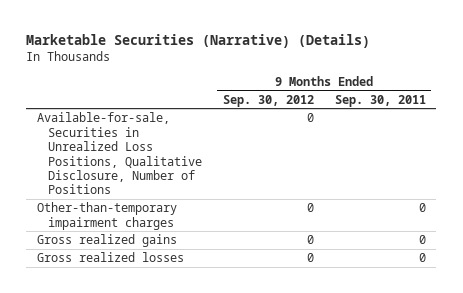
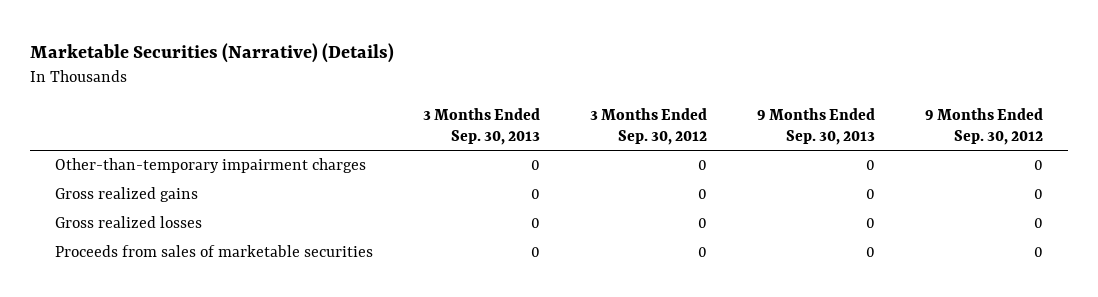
[334,94,426,107] Sep. 30, 2011 -> none
none -> [423,107,541,145] 3 Months Ended Sep. 30, 2013
none -> [590,107,708,145] 3 Months Ended Sep. 30, 2012
none -> [756,107,875,145] 9 Months Ended Sep. 30, 2013
[36,112,202,195] Available-for-sale, Securities in Unrealized Loss Positions, Qualitative Disclosure, Number of Positions -> none
none -> [55,245,374,258] Proceeds from sales of marketable securities

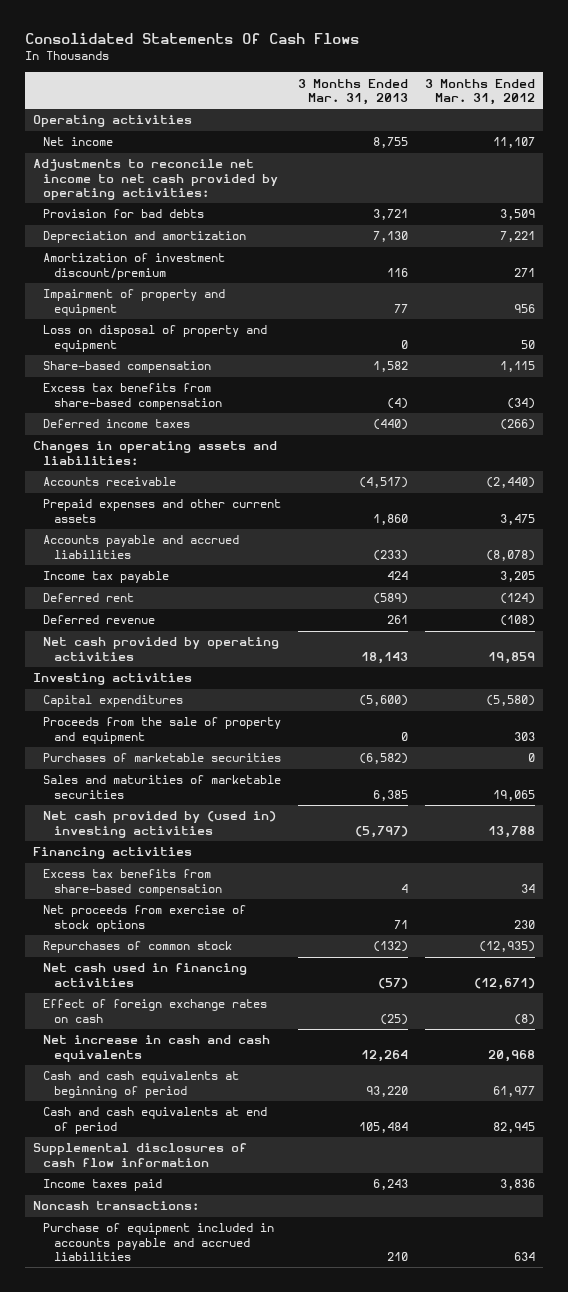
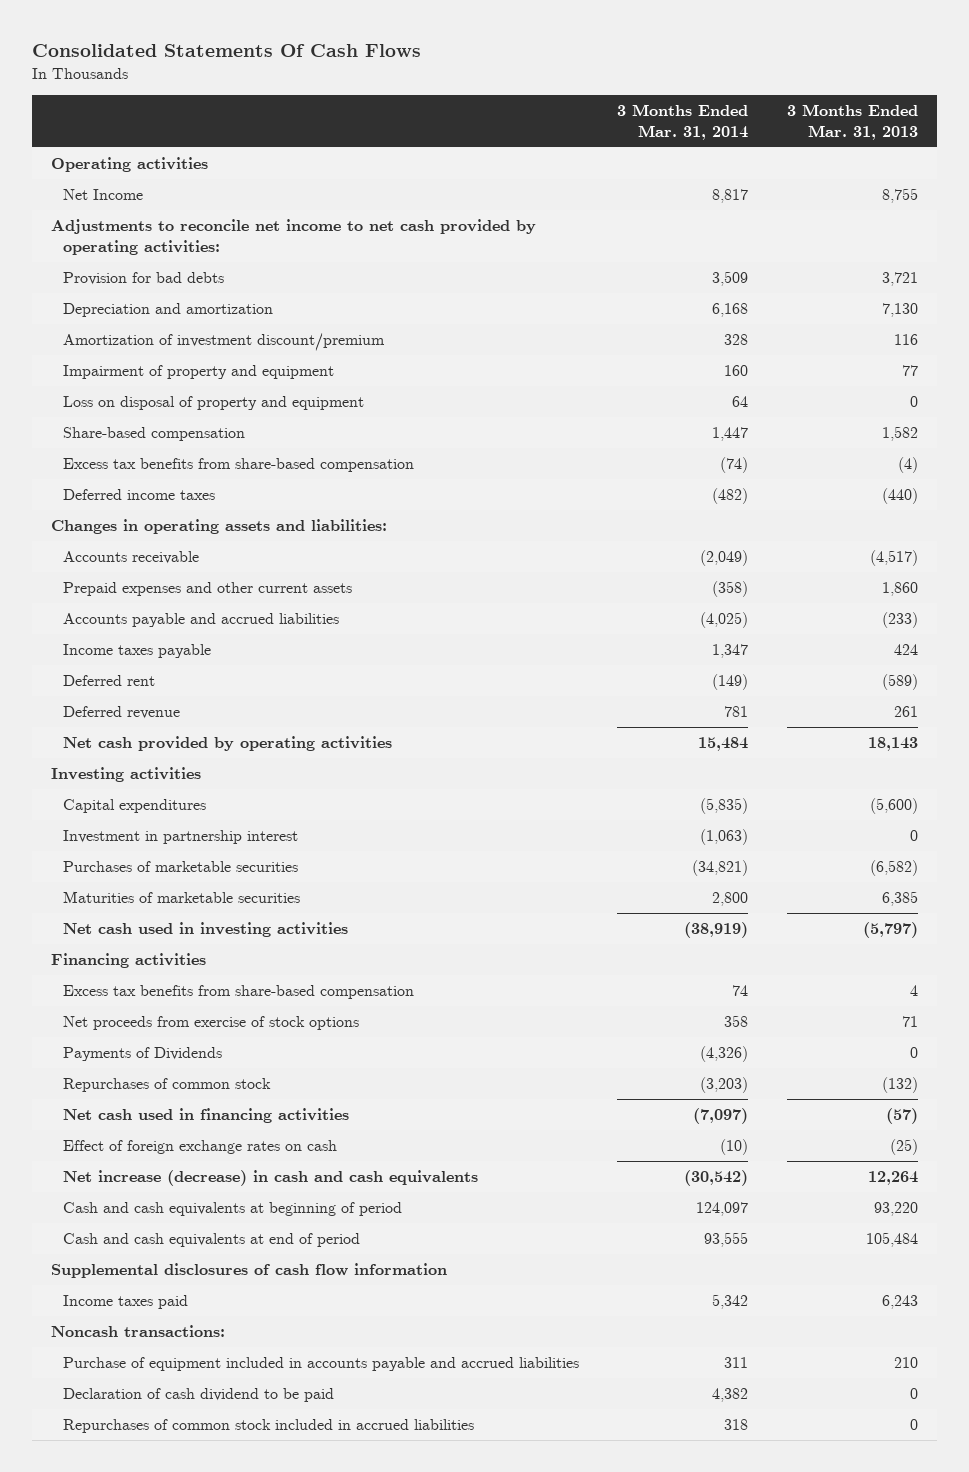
[424,78,535,105] 3 Months Ended Mar. 31, 2012 -> none
none -> [617,104,749,140] 3 Months Ended Mar. 31, 2014
[43,137,114,147] Net income -> [62,189,143,201] Net Income
[43,571,170,584] Income tax payable -> [62,644,211,659] Income taxes payable
[43,717,282,744] Proceeds from the sale of property and equipment -> none
none -> [62,830,298,845] Investment in partnership interest
[43,775,282,799] Sales and maturities of marketable securities -> [62,891,300,904] Maturities of marketable securities
[43,811,277,838] Net cash provided by (used in) investing activities -> [62,922,348,938] Net cash used in investing activities
none -> [62,1047,222,1062] Payments of Dividends
[43,1035,271,1062] Net increase in cash and cash equivalents -> [62,1170,478,1187] Net increase (decrease) in cash and cash equivalents
none -> [62,1388,334,1403] Declaration of cash dividend to be paid
none -> [62,1419,474,1434] Repurchases of common stock included in accrued liabilities

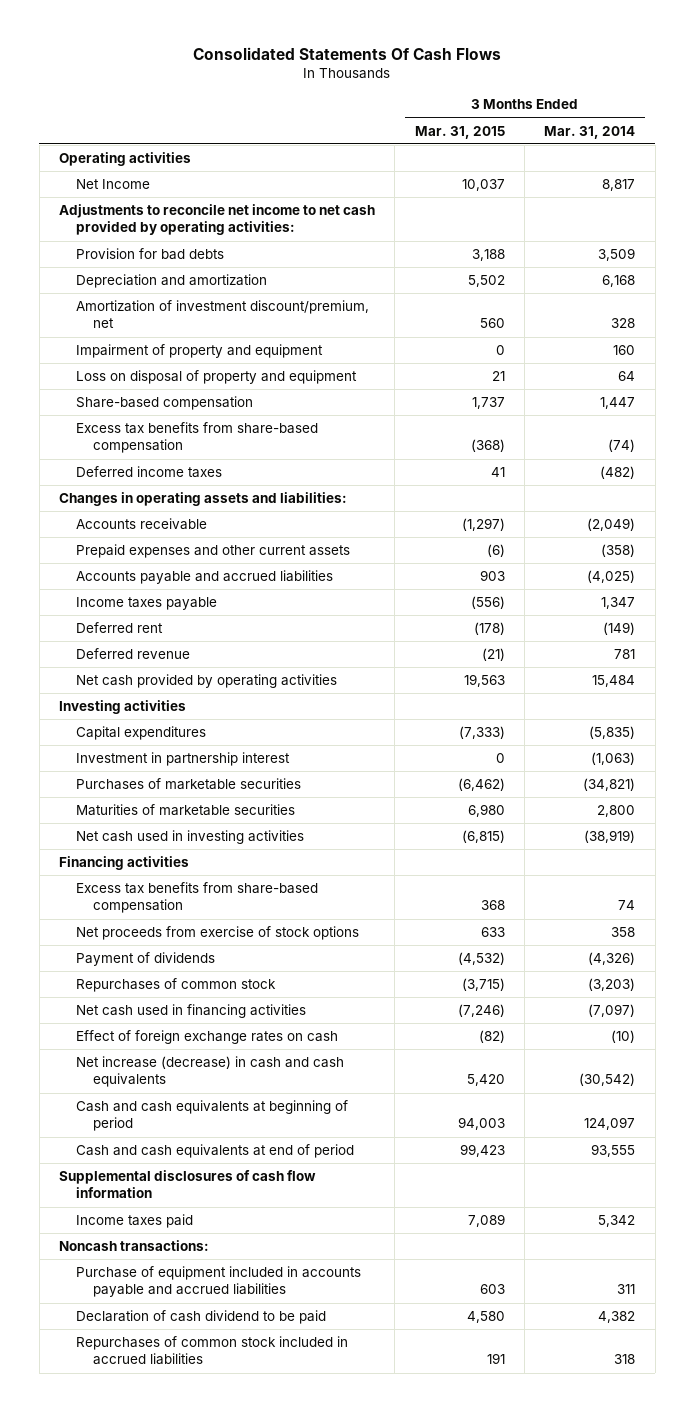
[786,104,918,140] 3 Months Ended Mar. 31, 2013 -> none
none -> [414,125,505,139] Mar. 31, 2015
[62,333,385,352] Amortization of investment discount/premium -> [76,300,370,329] Amortization of investment discount/premium, net
[62,1047,222,1062] Payments of Dividends -> [76,952,216,967] Payment of dividends

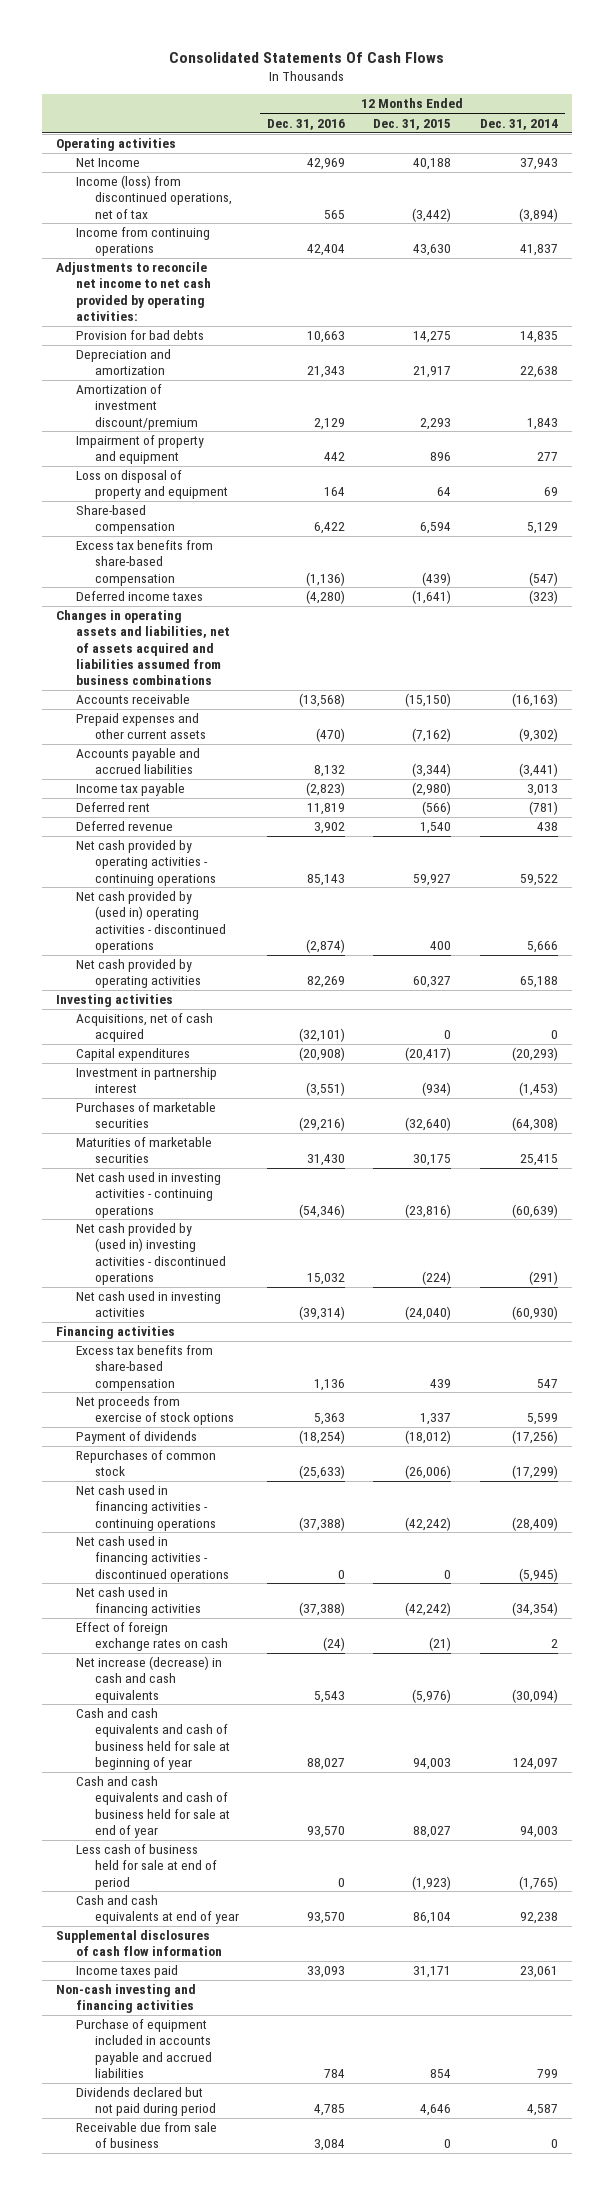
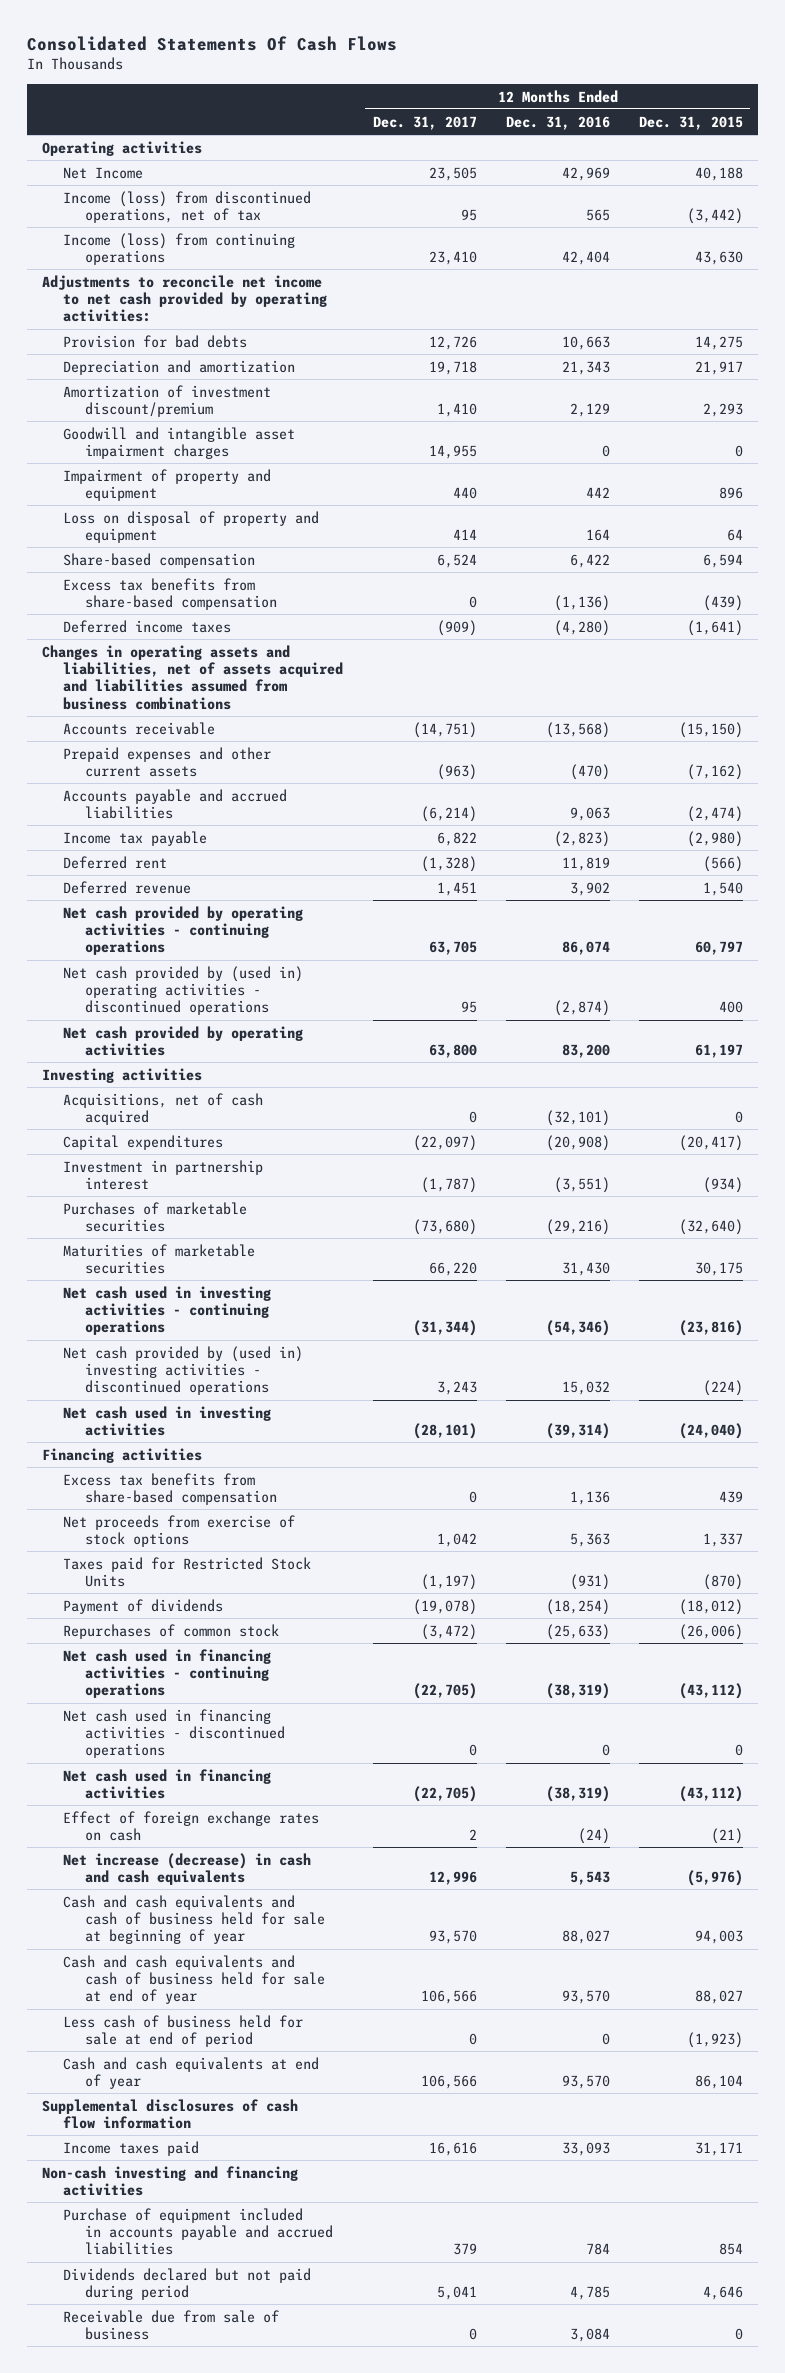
[479,118,558,130] Dec. 31, 2014 -> none
none -> [372,115,477,130] Dec. 31, 2017
[75,227,210,257] Income from continuing operations -> [63,232,296,266] Income (loss) from continuing operations
none -> [63,426,296,460] Goodwill and intangible asset impairment charges
[314,765,346,778] 8,132 -> [569,807,610,822] 9,063
[412,763,452,778] (3,344) -> [687,806,744,823] (2,474)
[307,873,346,886] 85,143 -> [561,941,610,956] 86,074
[413,873,452,886] 59,927 -> [695,941,744,956] 60,797
[307,976,346,989] 82,269 -> [561,1044,610,1059] 83,200
[413,976,452,989] 60,327 -> [695,1044,744,1059] 61,197
none -> [63,1556,312,1588] Taxes paid for Restricted Stock Units
[299,1516,346,1531] (37,388) -> [545,1683,610,1700] (38,319)
[405,1516,452,1531] (42,242) -> [679,1683,744,1700] (43,112)
[299,1602,346,1617] (37,388) -> [545,1786,610,1803] (38,319)
[405,1602,452,1617] (42,242) -> [679,1786,744,1803] (43,112)

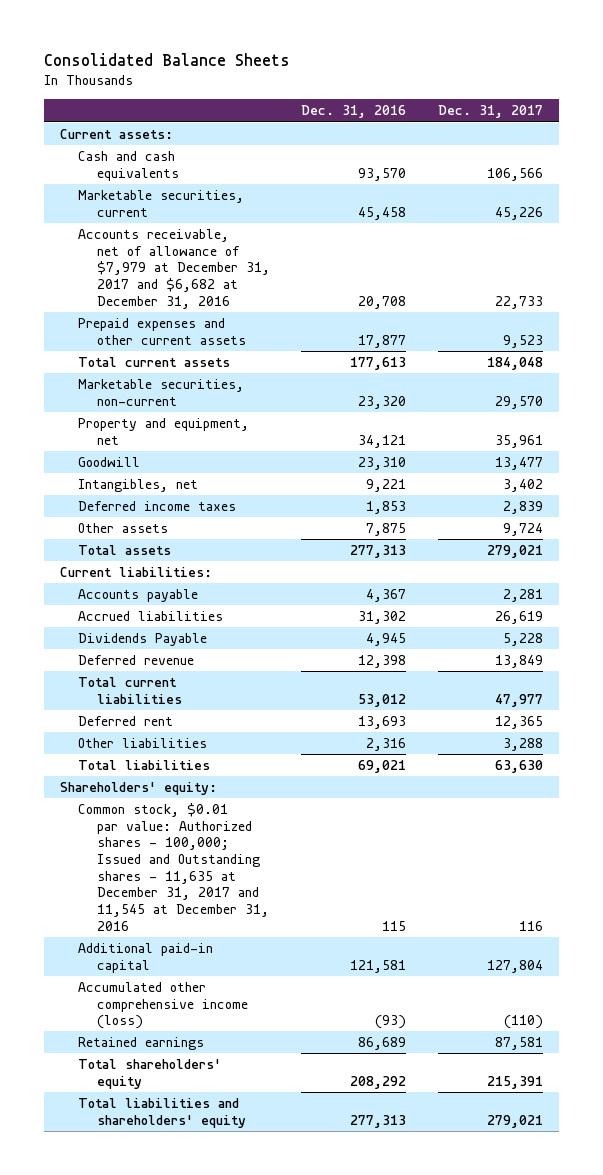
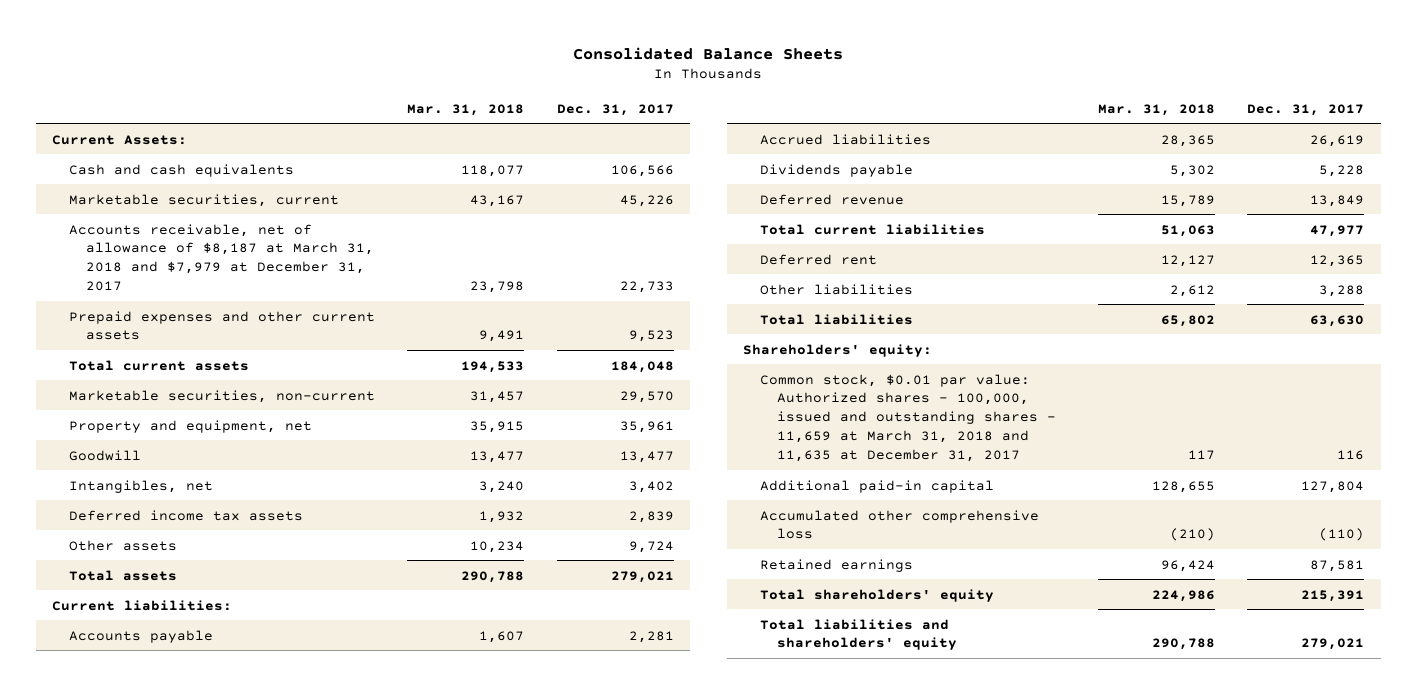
[301,105,407,119] Dec. 31, 2016 -> none
none -> [407,103,525,116] Mar. 31, 2018
[59,128,173,139] Current assets: -> [51,134,187,145] Current Assets:
[78,228,270,309] Accounts receivable, net of allowance of $7,979 at December 31, 2017 and $6,682 at December 31, 2016 -> [69,223,375,292] Accounts receivable, net of allowance of $8,187 at March 31, 2018 and $7,979 at December 31, 2017
[78,500,237,511] Deferred income taxes -> [69,509,304,521] Deferred income tax assets
[78,632,208,646] Dividends Payable -> [759,163,913,177] Dividends payable
[78,802,269,931] Common stock, $0.01 par value: Authorized shares - 100,000; Issued and Outstanding shares - 11,635 at December 31, 2017 and 11,545 at December 31, 2016 -> [759,373,1057,462] Common stock, $0.01 par value: Authorized shares - 100,000, issued and outstanding shares - 11,659 at March 31, 2018 and 11,635 at December 31, 2017
[78,981,248,1030] Accumulated other comprehensive income (loss) -> [759,509,1039,540] Accumulated other comprehensive loss

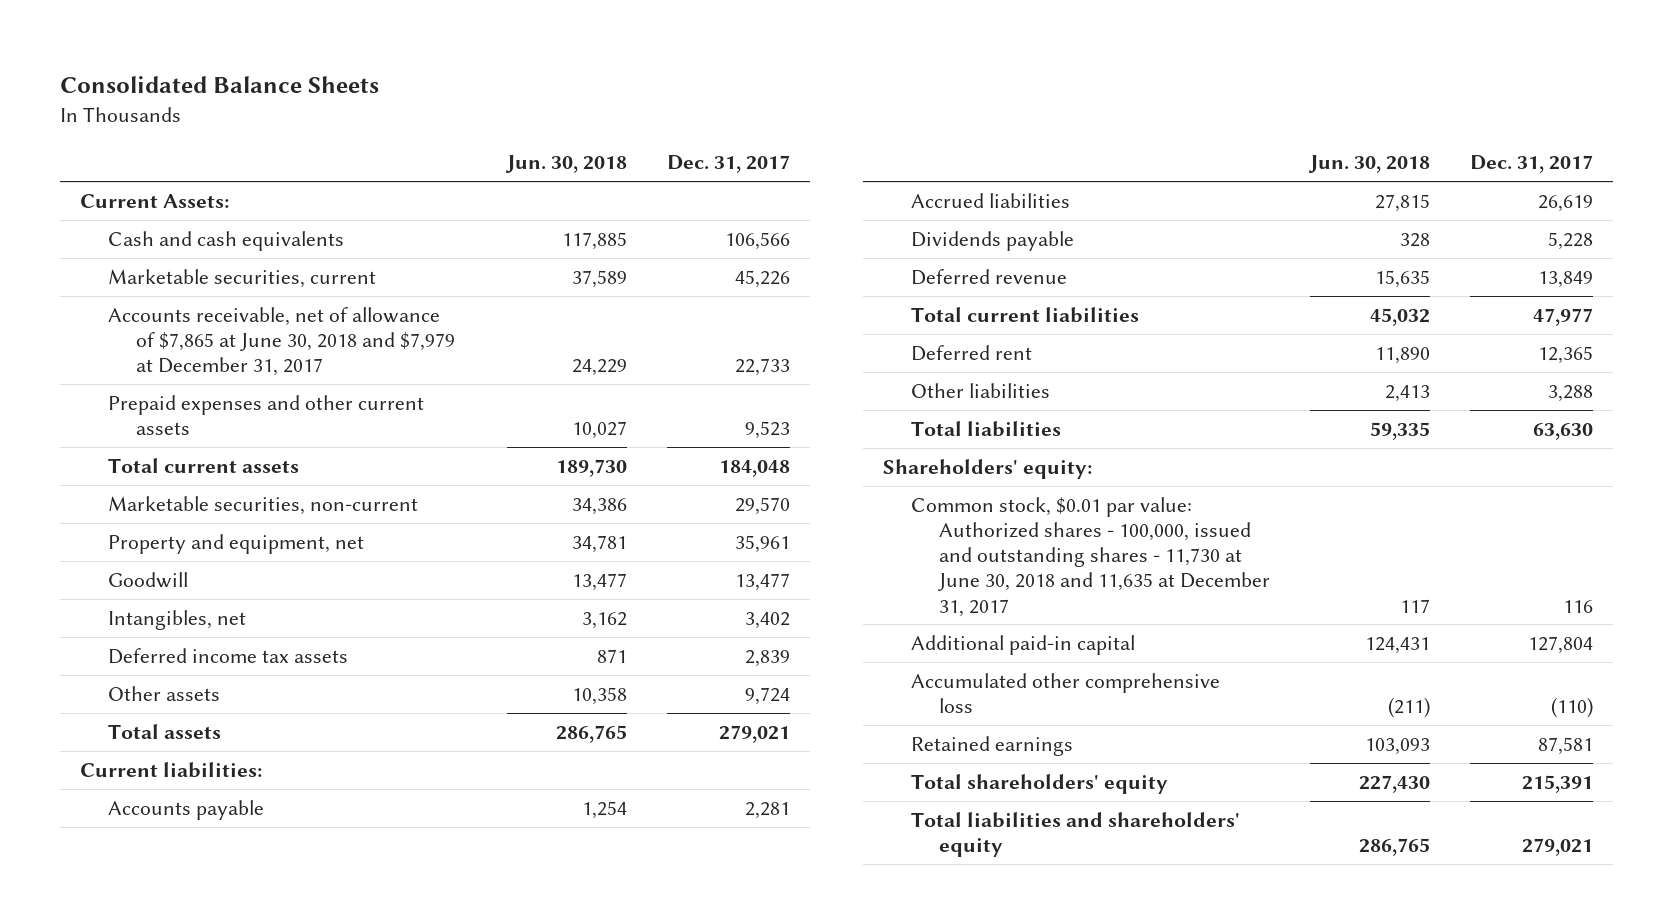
[407,103,525,116] Mar. 31, 2018 -> none
none -> [504,155,627,174] Jun. 30, 2018
[69,223,375,292] Accounts receivable, net of allowance of $8,187 at March 31, 2018 and $7,979 at December 31, 2017 -> [108,306,456,377] Accounts receivable, net of allowance of $7,865 at June 30, 2018 and $7,979 at December 31, 2017
[759,373,1057,462] Common stock, $0.01 par value: Authorized shares - 100,000, issued and outstanding shares - 11,659 at March 31, 2018 and 11,635 at December 31, 2017 -> [911,496,1271,617] Common stock, $0.01 par value: Authorized shares - 100,000, issued and outstanding shares - 11,730 at June 30, 2018 and 11,635 at December 31, 2017

